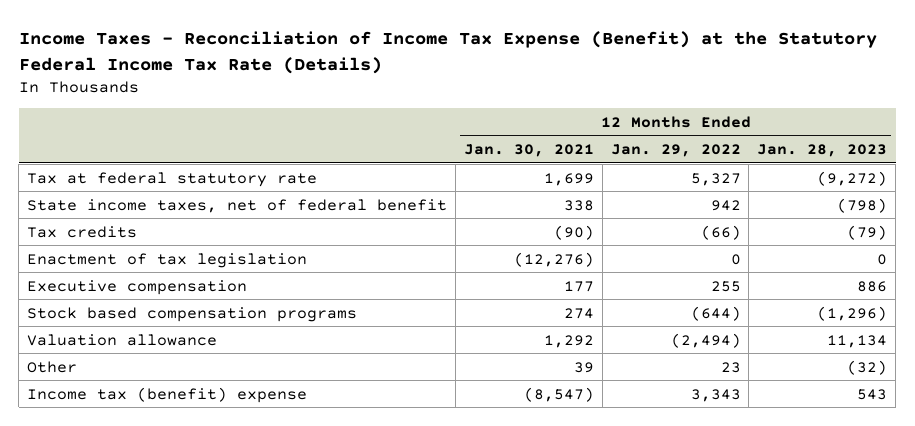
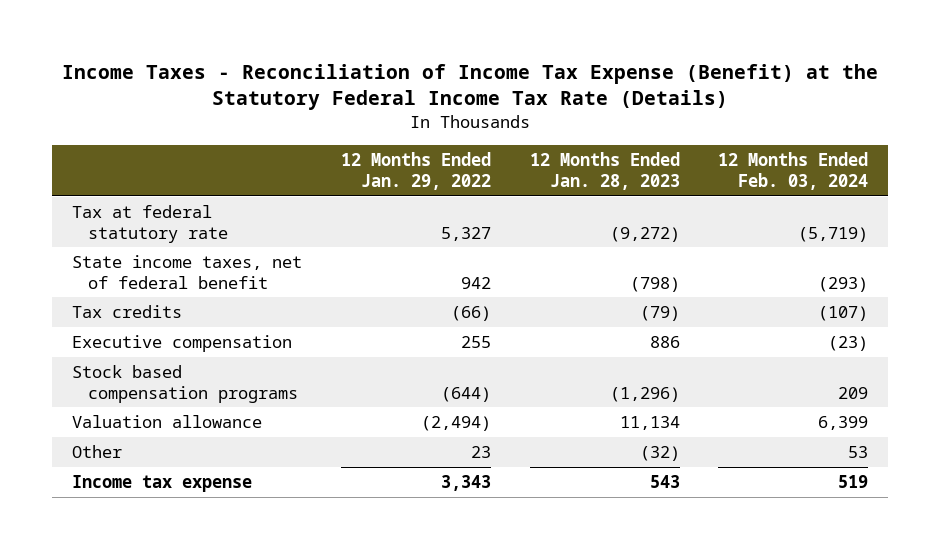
[463,144,594,158] Jan. 30, 2021 -> none
none -> [718,152,869,190] 12 Months Ended Feb. 03, 2024
[27,252,308,268] Enactment of tax legislation -> none
[27,386,308,403] Income tax (benefit) expense -> [71,474,252,492] Income tax expense

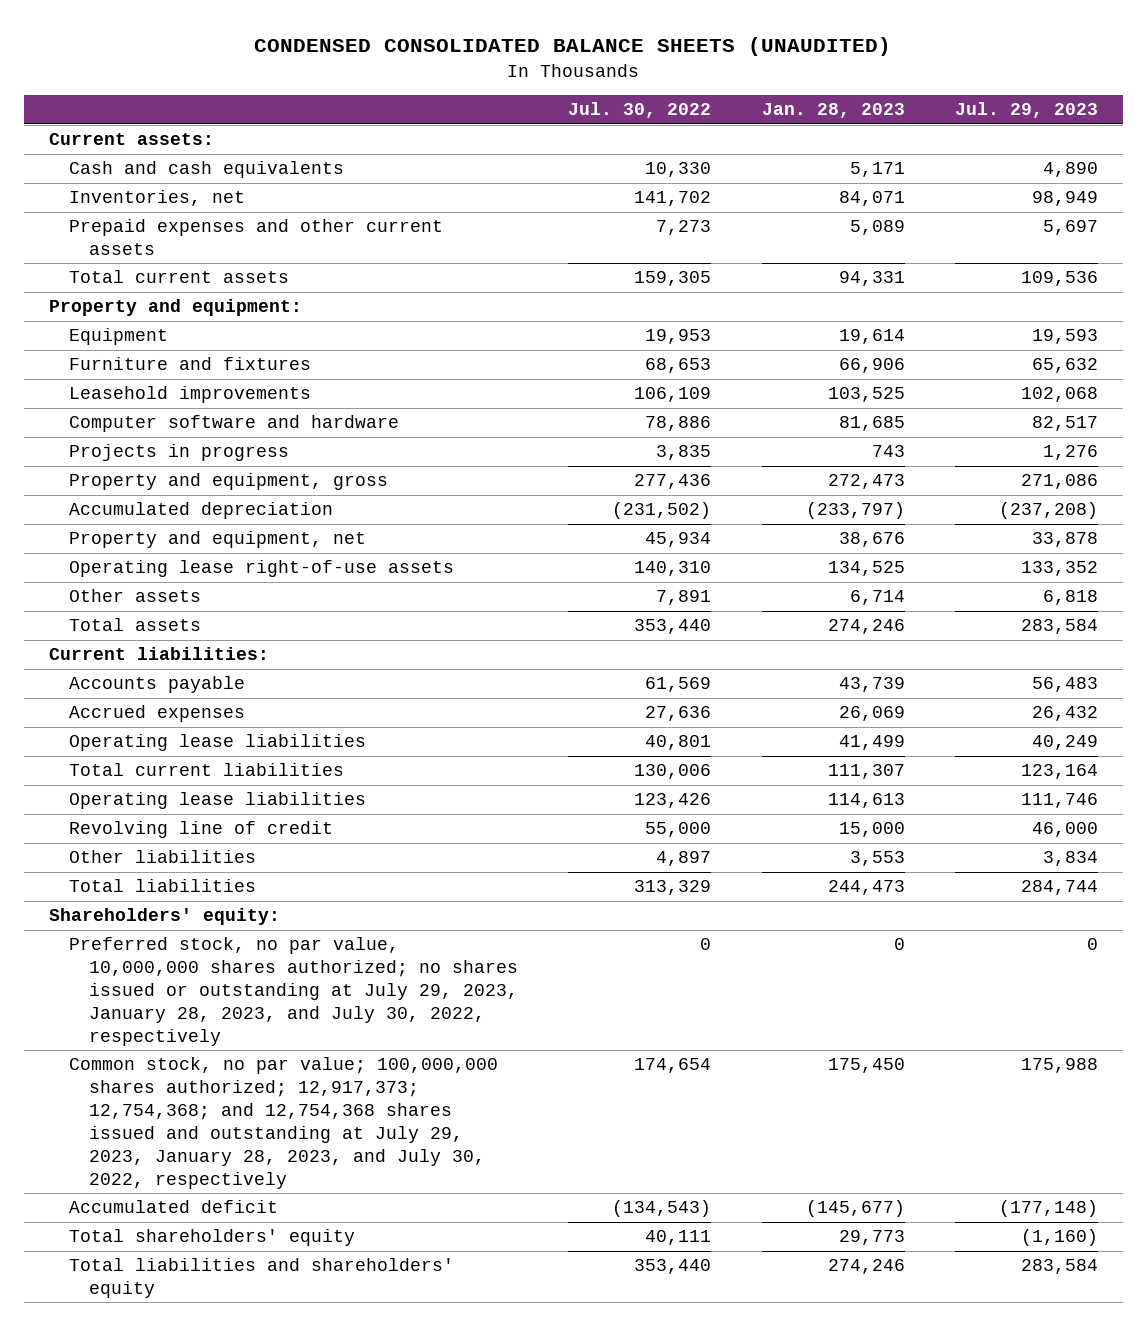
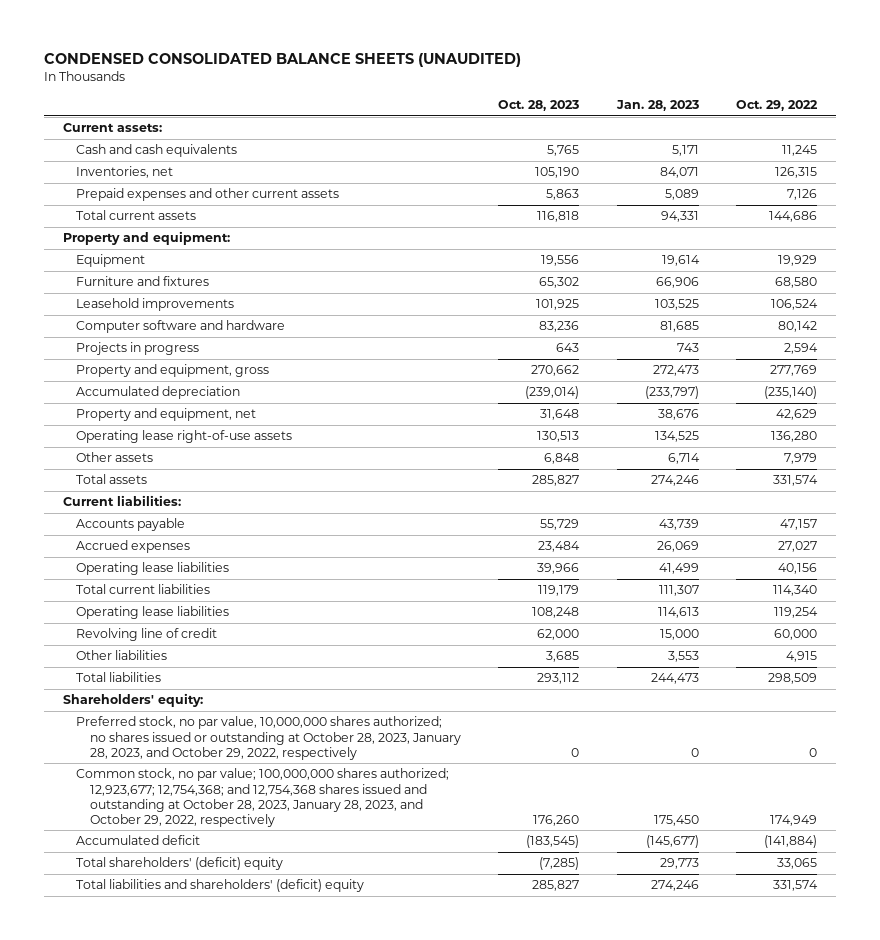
[568,102,712,119] Jul. 30, 2022 -> none
[954,102,1098,119] Jul. 29, 2023 -> none
none -> [498,100,580,112] Oct. 28, 2023
none -> [736,100,819,112] Oct. 29, 2022
[69,937,519,1046] Preferred stock, no par value, 10,000,000 shares authorized; no shares issued or outstanding at July 29, 2023, January 28, 2023, and July 30, 2022, respectively -> [76,716,461,760] Preferred stock, no par value, 10,000,000 shares authorized; no shares issued or outstanding at October 28, 2023, January 28, 2023, and October 29, 2022, respectively
[69,1057,499,1189] Common stock, no par value; 100,000,000 shares authorized; 12,917,373; 12,754,368; and 12,754,368 shares issued and outstanding at July 29, 2023, January 28, 2023, and July 30, 2022, respectively -> [76,768,450,828] Common stock, no par value; 100,000,000 shares authorized; 12,923,677; 12,754,368; and 12,754,368 shares issued and outstanding at October 28, 2023, January 28, 2023, and October 29, 2022, respectively
[69,1229,356,1247] Total shareholders' equity -> [76,857,284,871] Total shareholders' (deficit) equity
[69,1258,455,1299] Total liabilities and shareholders' equity -> [76,879,365,893] Total liabilities and shareholders' (deficit) equity

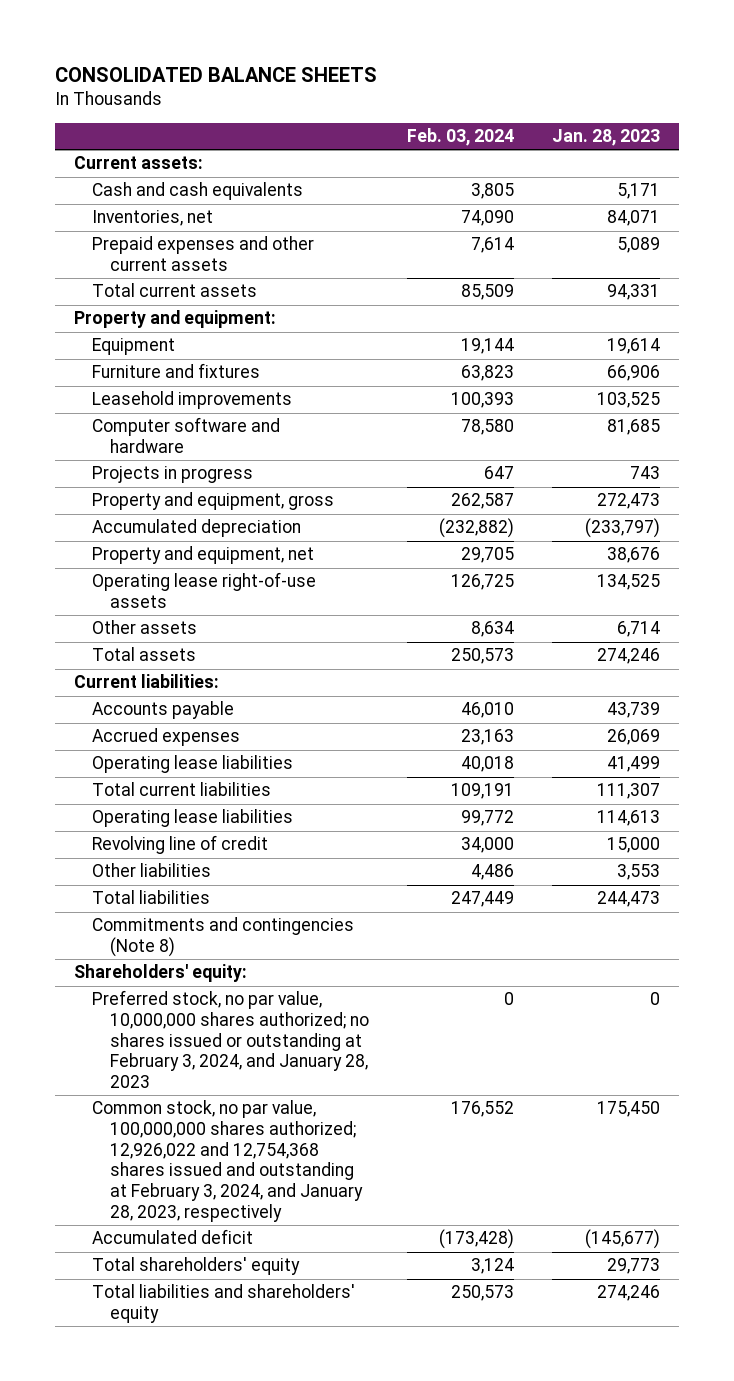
[44,53,522,68] CONDENSED CONSOLIDATED BALANCE SHEETS (UNAUDITED) -> [54,66,377,82] CONSOLIDATED BALANCE SHEETS
[498,100,580,112] Oct. 28, 2023 -> none
[736,100,819,112] Oct. 29, 2022 -> none
none -> [406,128,514,147] Feb. 03, 2024
none -> [91,917,354,958] Commitments and contingencies (Note 8)
[76,716,461,760] Preferred stock, no par value, 10,000,000 shares authorized; no shares issued or outstanding at October 28, 2023, January 28, 2023, and October 29, 2022, respectively -> [91,990,369,1088] Preferred stock, no par value, 10,000,000 shares authorized; no shares issued or outstanding at February 3, 2024, and January 28, 2023
[76,768,450,828] Common stock, no par value; 100,000,000 shares authorized; 12,923,677; 12,754,368; and 12,754,368 shares issued and outstanding at October 28, 2023, January 28, 2023, and October 29, 2022, respectively -> [91,1100,363,1222] Common stock, no par value, 100,000,000 shares authorized; 12,926,022 and 12,754,368 shares issued and outstanding at February 3, 2024, and January 28, 2023, respectively
[76,857,284,871] Total shareholders' (deficit) equity -> [91,1257,300,1276] Total shareholders' equity
[76,879,365,893] Total liabilities and shareholders' (deficit) equity -> [91,1284,355,1324] Total liabilities and shareholders' equity

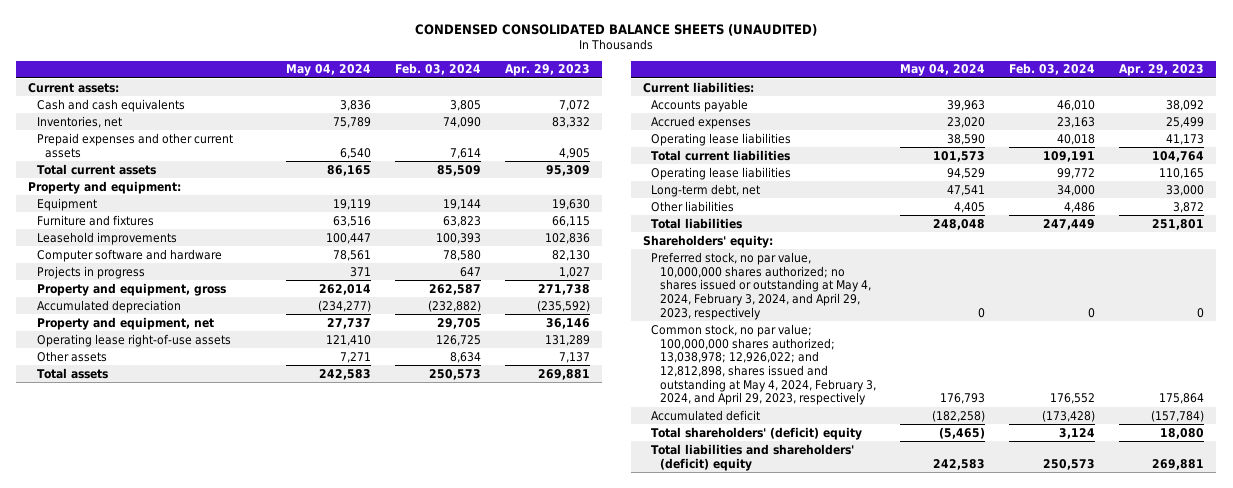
[54,66,377,82] CONSOLIDATED BALANCE SHEETS -> [415,23,818,36] CONDENSED CONSOLIDATED BALANCE SHEETS (UNAUDITED)
[552,129,661,147] Jan. 28, 2023 -> none
none -> [285,64,371,77] May 04, 2024
none -> [504,64,590,77] Apr. 29, 2023
[91,835,268,855] Revolving line of credit -> none
none -> [651,183,761,197] Long-term debt, net
[91,917,354,958] Commitments and contingencies (Note 8) -> none
[91,990,369,1088] Preferred stock, no par value, 10,000,000 shares authorized; no shares issued or outstanding at February 3, 2024, and January 28, 2023 -> [651,251,871,320] Preferred stock, no par value, 10,000,000 shares authorized; no shares issued or outstanding at May 4, 2024, February 3, 2024, and April 29, 2023, respectively
[91,1100,363,1222] Common stock, no par value, 100,000,000 shares authorized; 12,926,022 and 12,754,368 shares issued and outstanding at February 3, 2024, and January 28, 2023, respectively -> [651,323,876,406] Common stock, no par value; 100,000,000 shares authorized; 13,038,978; 12,926,022; and 12,812,898, shares issued and outstanding at May 4, 2024, February 3, 2024, and April 29, 2023, respectively
[91,1257,300,1276] Total shareholders' equity -> [651,426,863,440] Total shareholders' (deficit) equity
[91,1284,355,1324] Total liabilities and shareholders' equity -> [651,443,855,471] Total liabilities and shareholders' (deficit) equity

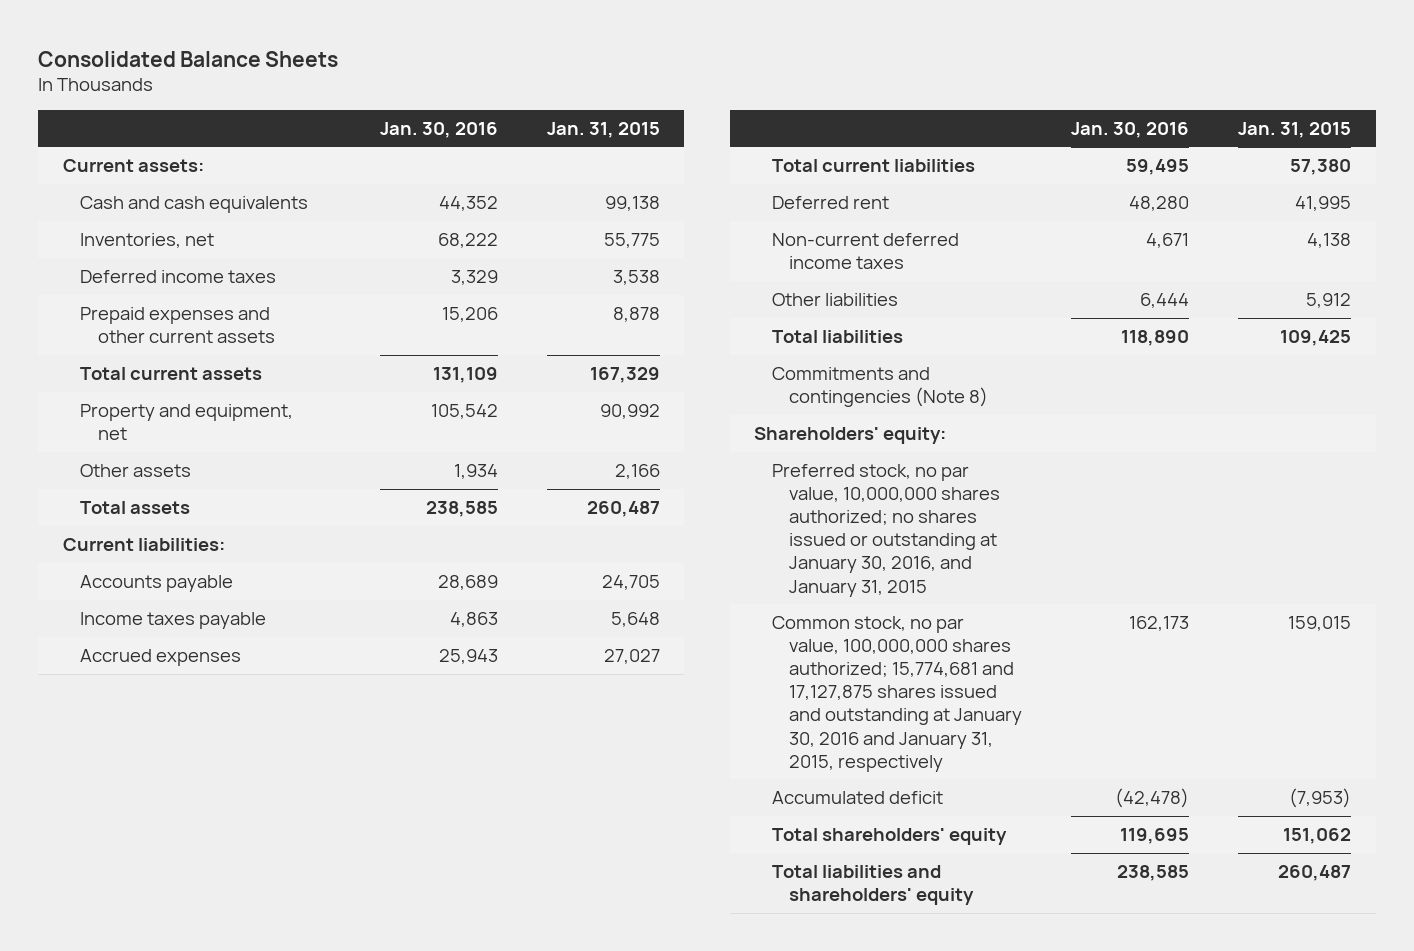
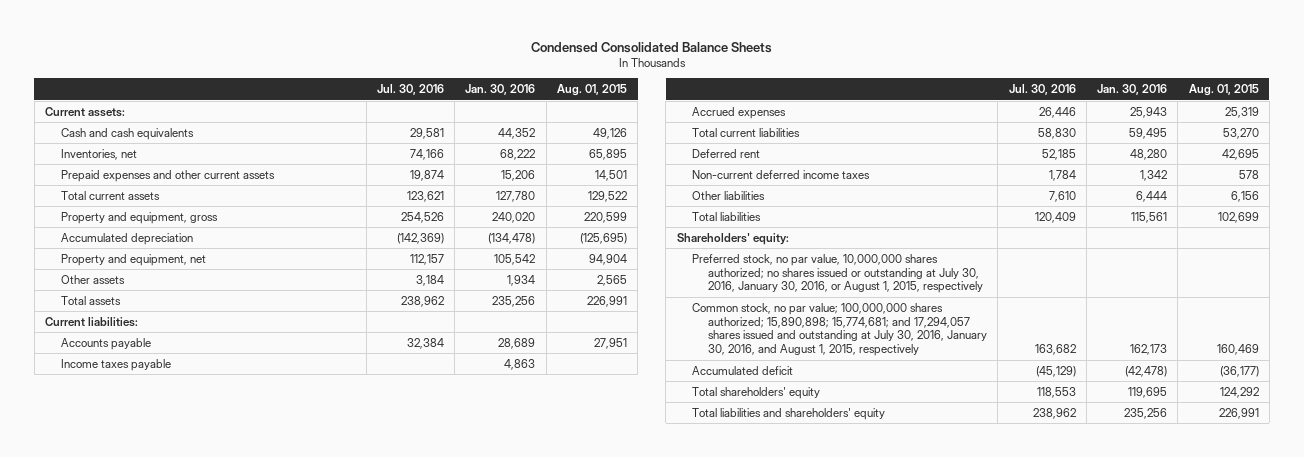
[38,50,339,67] Consolidated Balance Sheets -> [530,41,772,53] Condensed Consolidated Balance Sheets
[546,121,660,138] Jan. 31, 2015 -> none
none -> [376,84,444,96] Jul. 30, 2016
none -> [556,84,627,97] Aug. 01, 2015
[80,270,277,284] Deferred income taxes -> none
[432,367,498,384] 131,109 -> [496,190,536,202] 127,780
none -> [60,211,218,224] Property and equipment, gross
none -> [60,232,193,245] Accumulated depreciation
[425,501,498,518] 238,585 -> [492,295,536,307] 235,256
[1146,233,1190,249] 4,671 -> [1140,169,1168,181] 1,342
[771,367,989,408] Commitments and contingencies (Note 8) -> none
[1121,330,1190,347] 118,890 -> [1131,211,1168,223] 115,561
[771,464,1001,597] Preferred stock, no par value, 10,000,000 shares authorized; no shares issued or outstanding at January 30, 2016, and January 31, 2015 -> [692,253,984,294] Preferred stock, no par value, 10,000,000 shares authorized; no shares issued or outstanding at July 30, 2016, January 30, 2016, or August 1, 2015, respectively
[771,616,1023,772] Common stock, no par value, 100,000,000 shares authorized; 15,774,681 and 17,127,875 shares issued and outstanding at January 30, 2016 and January 31, 2015, respectively -> [692,302,988,356] Common stock, no par value; 100,000,000 shares authorized; 15,890,898; 15,774,681; and 17,294,057 shares issued and outstanding at July 30, 2016, January 30, 2016, and August 1, 2015, respectively
[1117,865,1190,882] 238,585 -> [1124,407,1168,419] 235,256

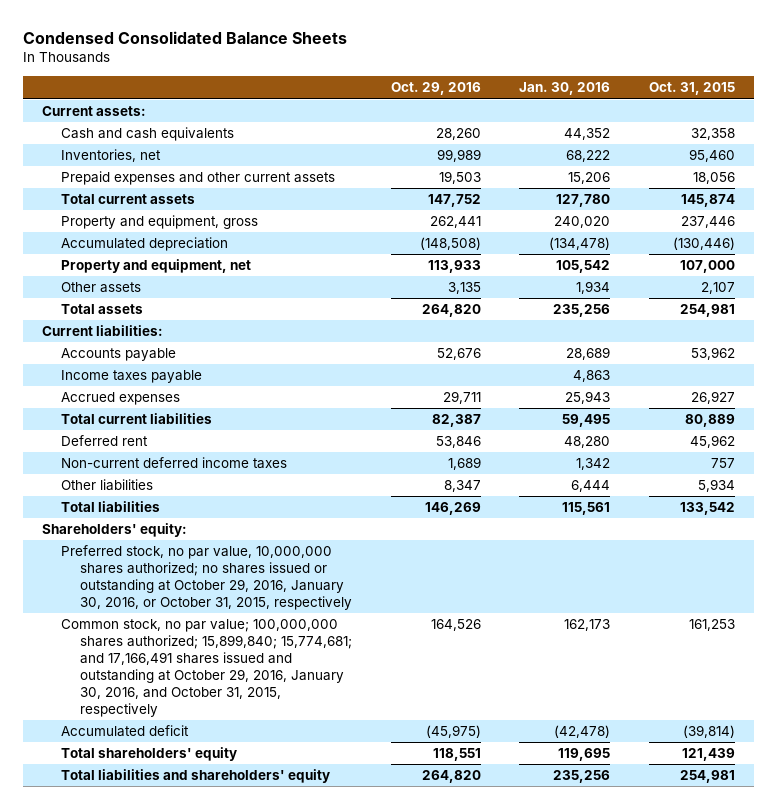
[376,84,444,96] Jul. 30, 2016 -> none
[556,84,627,97] Aug. 01, 2015 -> none
none -> [390,82,481,96] Oct. 29, 2016
none -> [648,82,735,96] Oct. 31, 2015
[692,253,984,294] Preferred stock, no par value, 10,000,000 shares authorized; no shares issued or outstanding at July 30, 2016, January 30, 2016, or August 1, 2015, respectively -> [61,545,353,611] Preferred stock, no par value, 10,000,000 shares authorized; no shares issued or outstanding at October 29, 2016, January 30, 2016, or October 31, 2015, respectively
[692,302,988,356] Common stock, no par value; 100,000,000 shares authorized; 15,890,898; 15,774,681; and 17,294,057 shares issued and outstanding at July 30, 2016, January 30, 2016, and August 1, 2015, respectively -> [61,619,353,717] Common stock, no par value; 100,000,000 shares authorized; 15,899,840; 15,774,681; and 17,166,491 shares issued and outstanding at October 29, 2016, January 30, 2016, and October 31, 2015, respectively

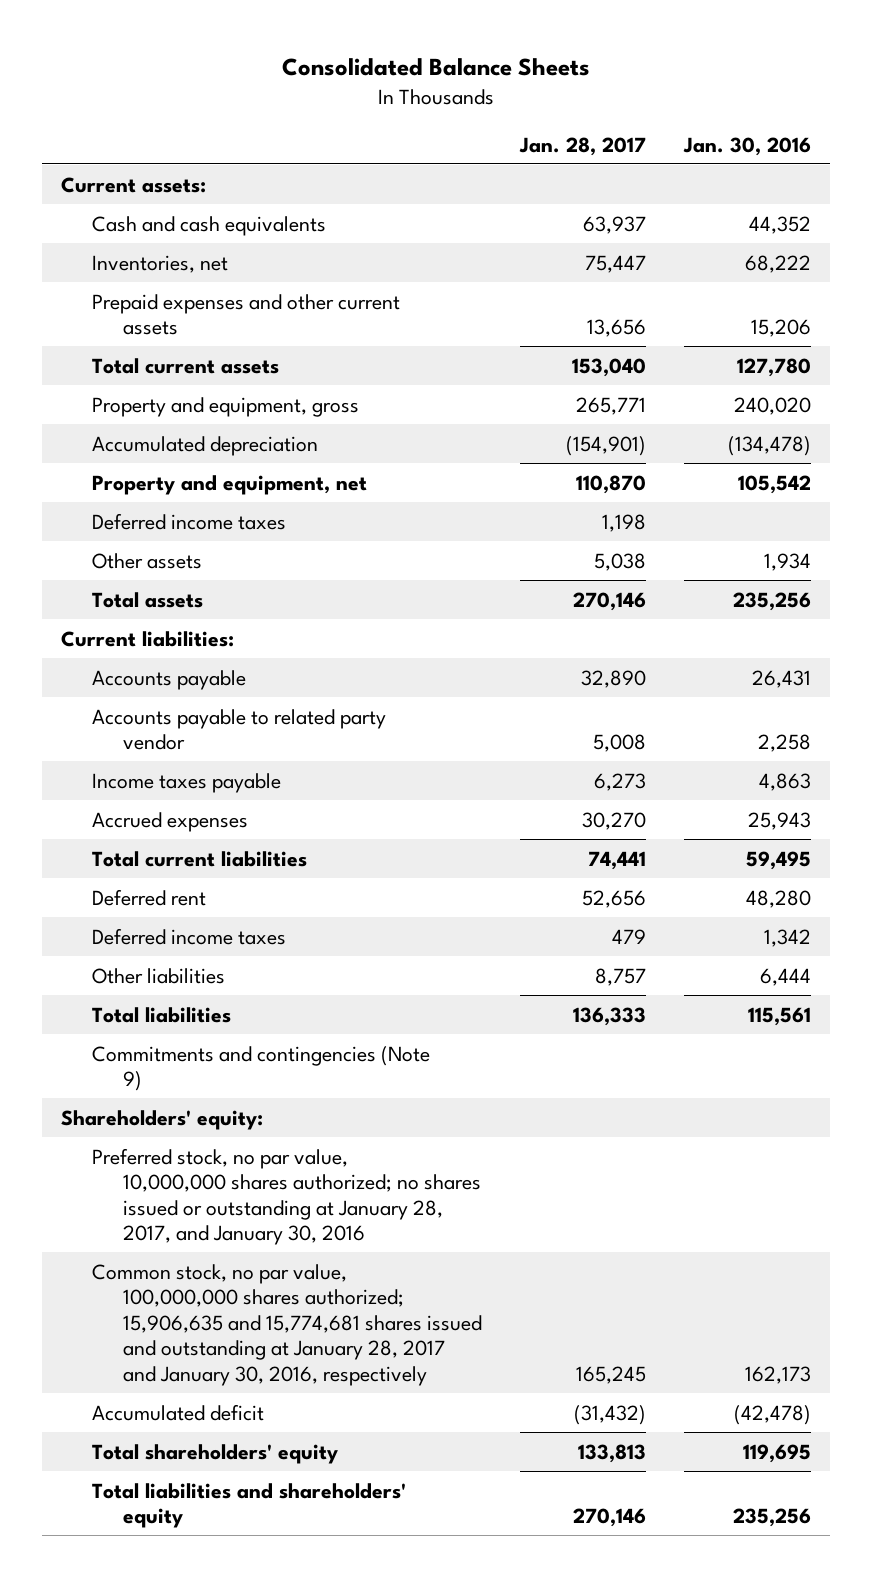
[22,30,347,44] Condensed Consolidated Balance Sheets -> [282,57,591,76] Consolidated Balance Sheets
[390,82,481,96] Oct. 29, 2016 -> none
[648,82,735,96] Oct. 31, 2015 -> none
none -> [519,136,647,156] Jan. 28, 2017
none -> [91,512,286,530] Deferred income taxes
[566,347,611,361] 28,689 -> [752,669,812,688] 26,431
none -> [91,708,386,751] Accounts payable to related party vendor
[61,457,288,470] Non-current deferred income taxes -> [91,927,286,945] Deferred income taxes
none -> [91,1045,430,1092] Commitments and contingencies (Note 9)
[61,545,353,611] Preferred stock, no par value, 10,000,000 shares authorized; no shares issued or outstanding at October 29, 2016, January 30, 2016, or October 31, 2015, respectively -> [91,1147,481,1246] Preferred stock, no par value, 10,000,000 shares authorized; no shares issued or outstanding at January 28, 2017, and January 30, 2016
[61,619,353,717] Common stock, no par value; 100,000,000 shares authorized; 15,899,840; 15,774,681; and 17,166,491 shares issued and outstanding at October 29, 2016, January 30, 2016, and October 31, 2015, respectively -> [91,1263,482,1386] Common stock, no par value, 100,000,000 shares authorized; 15,906,635 and 15,774,681 shares issued and outstanding at January 28, 2017 and January 30, 2016, respectively

